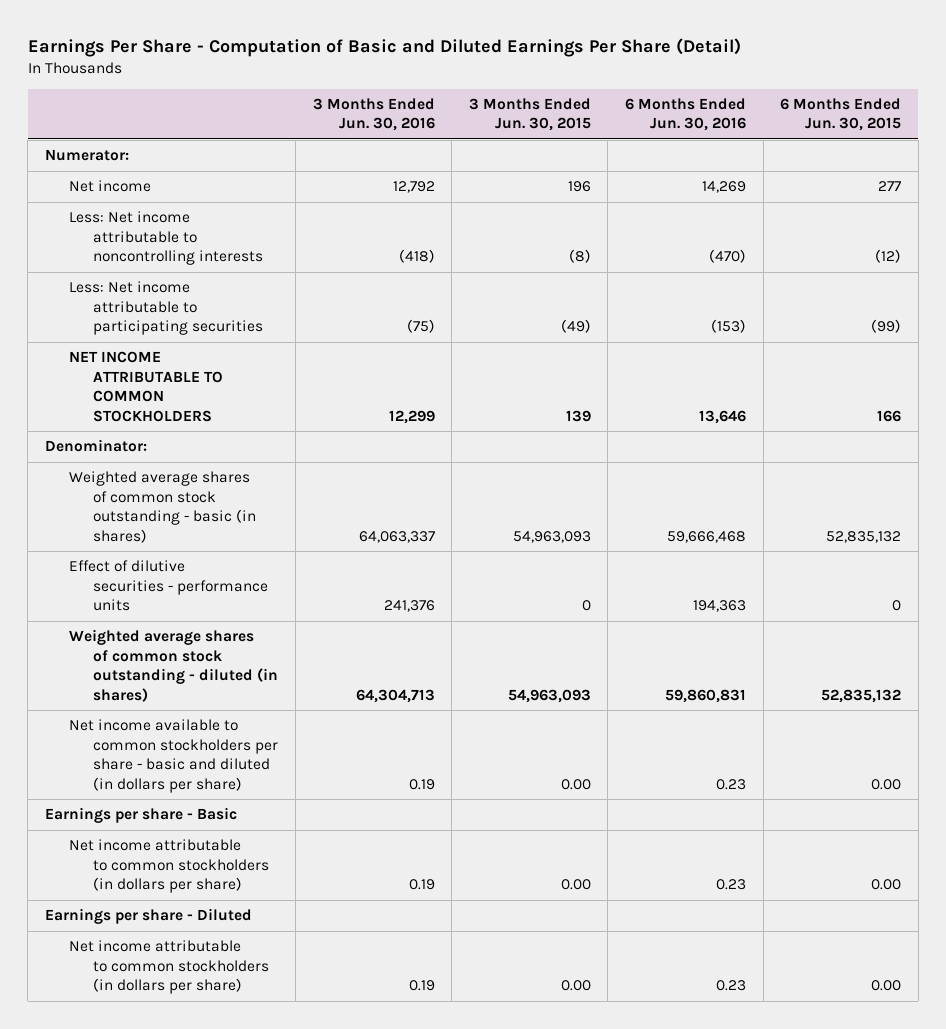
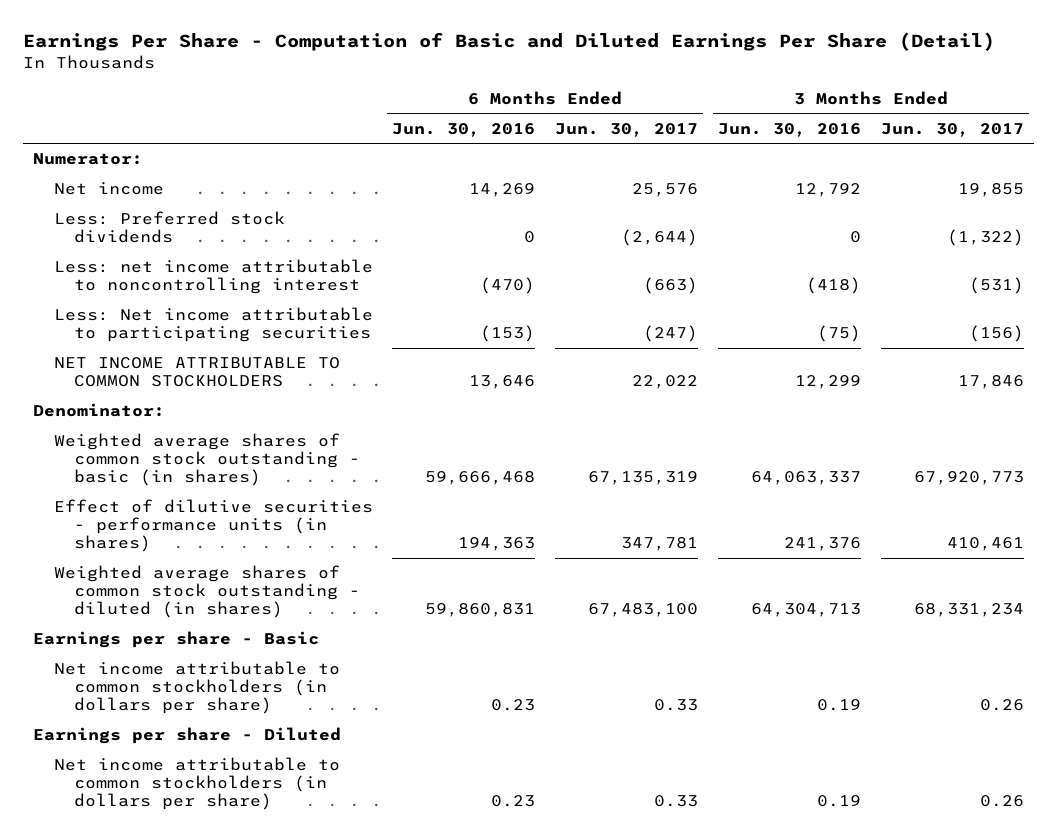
[468,97,591,132] 3 Months Ended Jun. 30, 2015 -> none
[780,97,902,132] 6 Months Ended Jun. 30, 2015 -> none
none -> [555,122,699,137] Jun. 30, 2017
none -> [880,122,1024,137] Jun. 30, 2017
none -> [53,211,285,244] Less: Preferred stock dividends
[69,211,264,266] Less: Net income attributable to noncontrolling interests -> [53,259,373,295] Less: net income attributable to noncontrolling interest
[69,560,269,612] Effect of dilutive securities - performance units -> [53,499,373,553] Effect of dilutive securities - performance units (in shares)
[69,719,279,793] Net income available to common stockholders per share - basic and diluted (in dollars per share) -> none

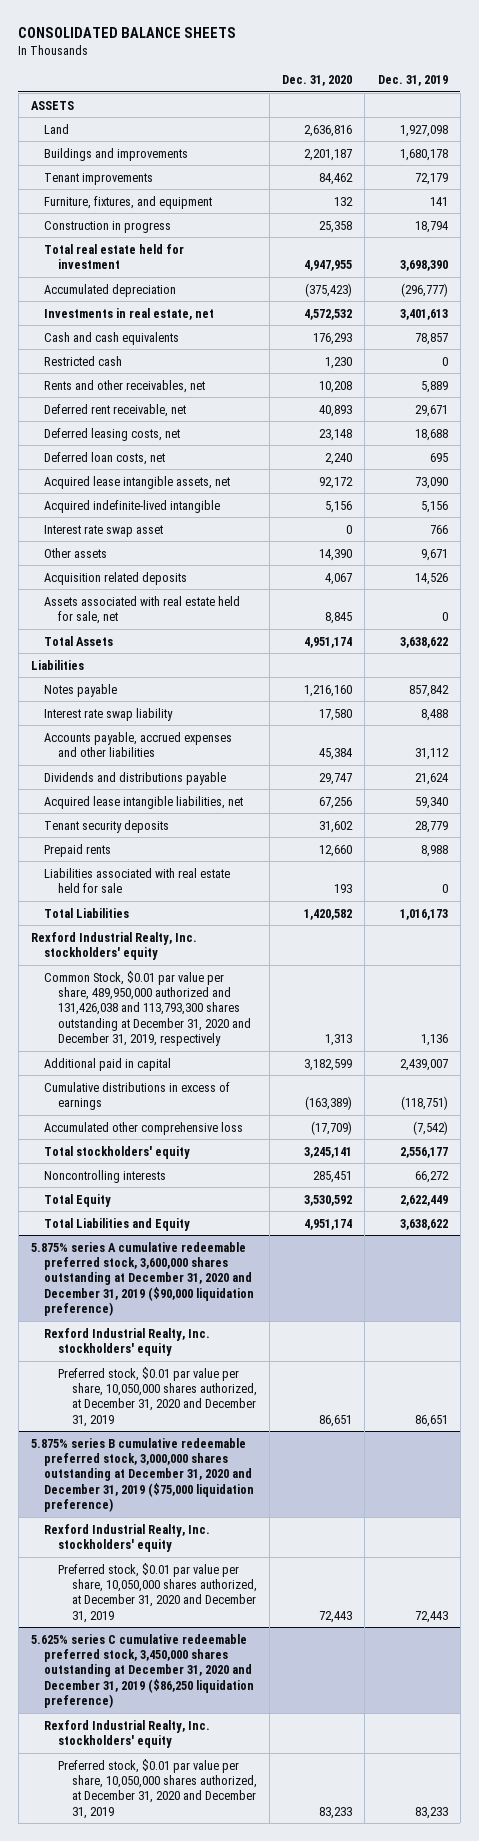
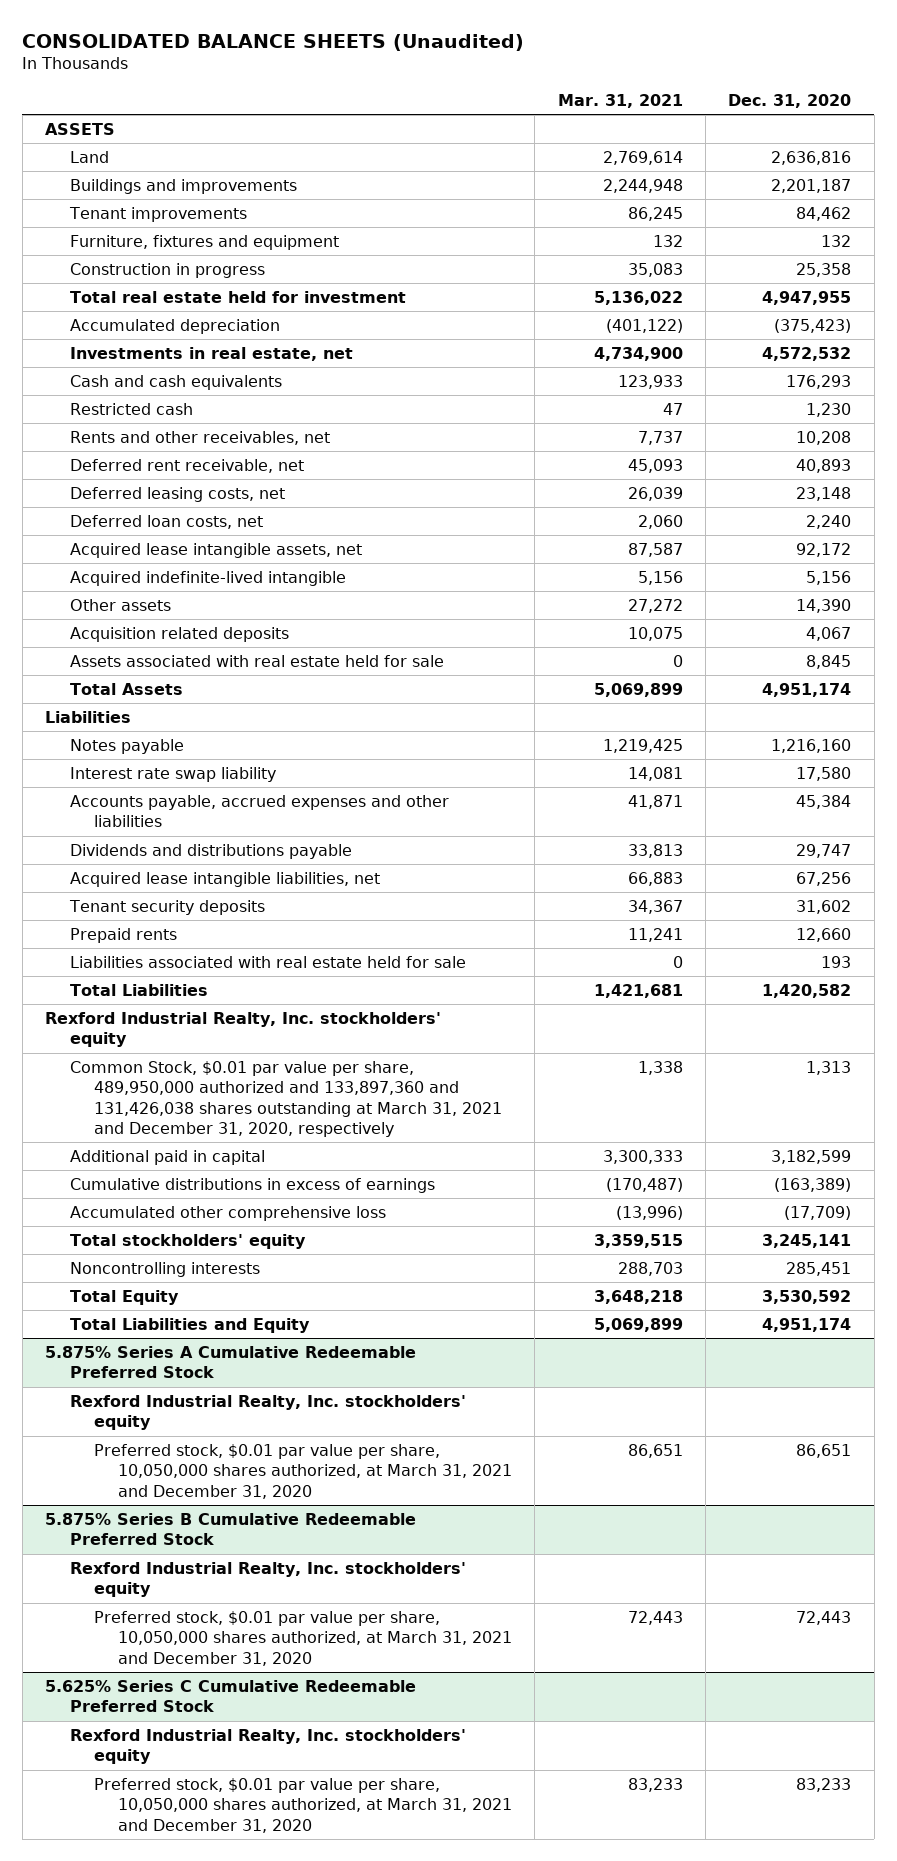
[18,26,237,38] CONSOLIDATED BALANCE SHEETS -> [22,33,525,51] CONSOLIDATED BALANCE SHEETS (Unaudited)
[377,74,448,86] Dec. 31, 2019 -> none
none -> [557,93,683,108] Mar. 31, 2021
[44,195,213,209] Furniture, fixtures, and equipment -> [69,235,339,251] Furniture, fixtures and equipment
[44,524,164,537] Interest rate swap asset -> none
[44,595,241,624] Assets associated with real estate held for sale, net -> [69,655,444,668] Assets associated with real estate held for sale
[44,970,252,1046] Common Stock, $0.01 par value per share, 489,950,000 authorized and 131,426,038 and 113,793,300 shares outstanding at December 31, 2020 and December 31, 2019, respectively -> [69,1061,502,1137] Common Stock, $0.01 par value per share, 489,950,000 authorized and 133,897,360 and 131,426,038 shares outstanding at March 31, 2021 and December 31, 2020, respectively
[30,1241,255,1316] 5.875% series A cumulative redeemable preferred stock, 3,600,000 shares outstanding at December 31, 2020 and December 31, 2019 ($90,000 liquidation preference) -> [45,1346,417,1379] 5.875% Series A Cumulative Redeemable Preferred Stock
[58,1366,257,1427] Preferred stock, $0.01 par value per share, 10,050,000 shares authorized, at December 31, 2020 and December 31, 2019 -> [93,1444,513,1499] Preferred stock, $0.01 par value per share, 10,050,000 shares authorized, at March 31, 2021 and December 31, 2020
[30,1437,255,1512] 5.875% series B cumulative redeemable preferred stock, 3,000,000 shares outstanding at December 31, 2020 and December 31, 2019 ($75,000 liquidation preference) -> [45,1513,417,1546] 5.875% Series B Cumulative Redeemable Preferred Stock
[58,1562,257,1623] Preferred stock, $0.01 par value per share, 10,050,000 shares authorized, at December 31, 2020 and December 31, 2019 -> [93,1611,513,1666] Preferred stock, $0.01 par value per share, 10,050,000 shares authorized, at March 31, 2021 and December 31, 2020
[30,1633,255,1708] 5.625% series C cumulative redeemable preferred stock, 3,450,000 shares outstanding at December 31, 2020 and December 31, 2019 ($86,250 liquidation preference) -> [45,1680,417,1713] 5.625% Series C Cumulative Redeemable Preferred Stock
[58,1758,257,1819] Preferred stock, $0.01 par value per share, 10,050,000 shares authorized, at December 31, 2020 and December 31, 2019 -> [93,1778,513,1833] Preferred stock, $0.01 par value per share, 10,050,000 shares authorized, at March 31, 2021 and December 31, 2020

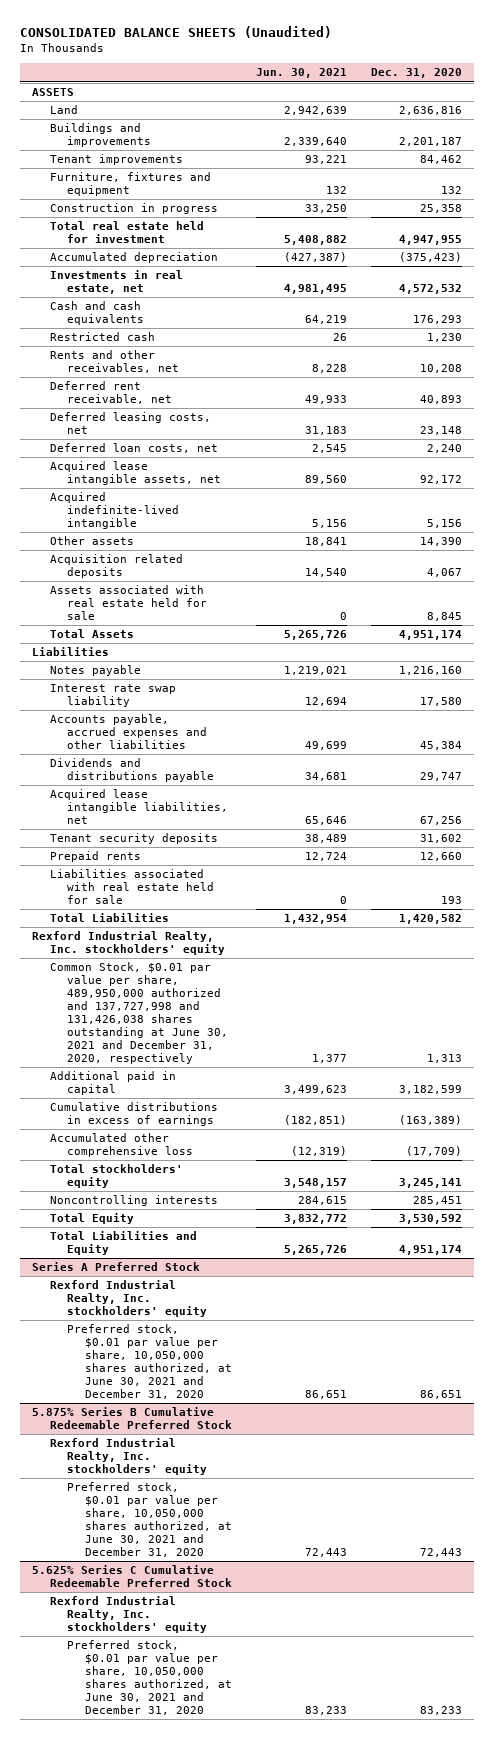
[557,93,683,108] Mar. 31, 2021 -> none
none -> [255,68,347,79] Jun. 30, 2021
[69,1061,502,1137] Common Stock, $0.01 par value per share, 489,950,000 authorized and 133,897,360 and 131,426,038 shares outstanding at March 31, 2021 and December 31, 2020, respectively -> [49,962,229,1064] Common Stock, $0.01 par value per share, 489,950,000 authorized and 137,727,998 and 131,426,038 shares outstanding at June 30, 2021 and December 31, 2020, respectively
[45,1346,417,1379] 5.875% Series A Cumulative Redeemable Preferred Stock -> [32,1262,201,1272] Series A Preferred Stock
[93,1444,513,1499] Preferred stock, $0.01 par value per share, 10,050,000 shares authorized, at March 31, 2021 and December 31, 2020 -> [67,1324,232,1400] Preferred stock, $0.01 par value per share, 10,050,000 shares authorized, at June 30, 2021 and December 31, 2020
[93,1611,513,1666] Preferred stock, $0.01 par value per share, 10,050,000 shares authorized, at March 31, 2021 and December 31, 2020 -> [67,1482,232,1558] Preferred stock, $0.01 par value per share, 10,050,000 shares authorized, at June 30, 2021 and December 31, 2020
[93,1778,513,1833] Preferred stock, $0.01 par value per share, 10,050,000 shares authorized, at March 31, 2021 and December 31, 2020 -> [67,1640,232,1716] Preferred stock, $0.01 par value per share, 10,050,000 shares authorized, at June 30, 2021 and December 31, 2020

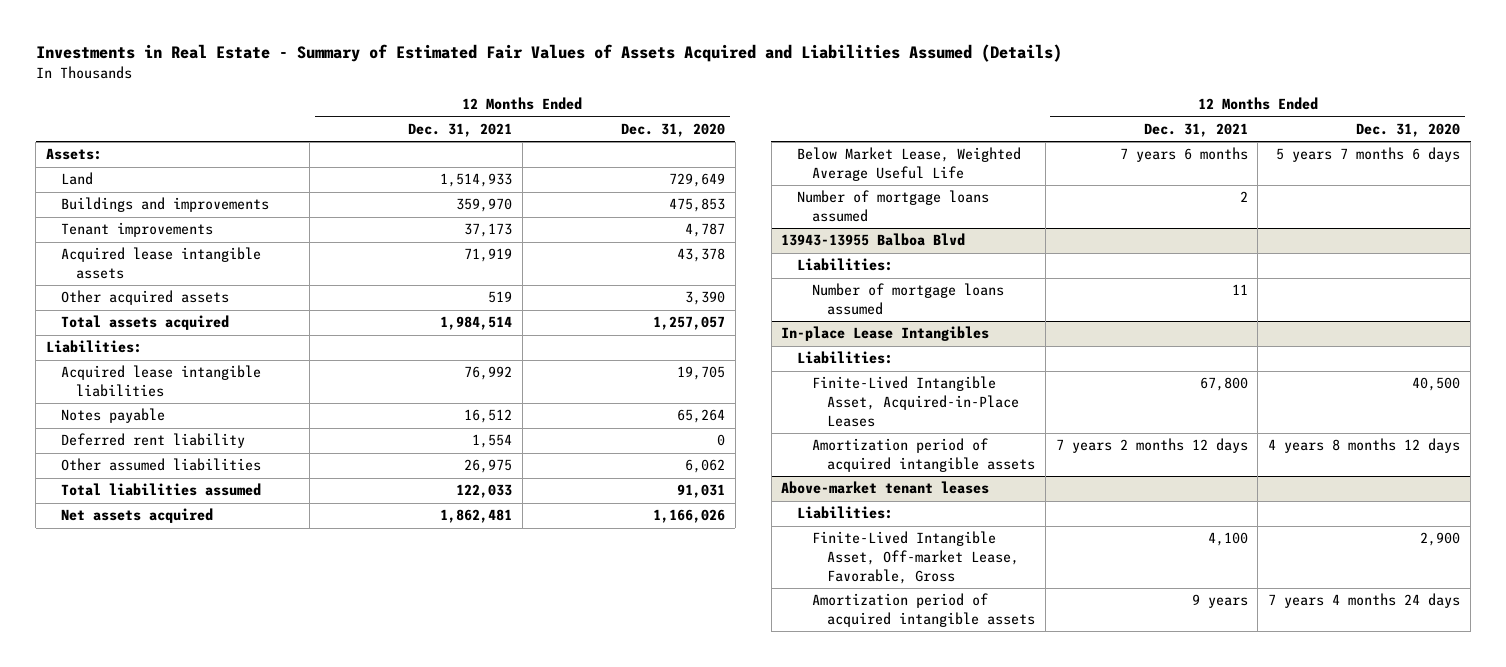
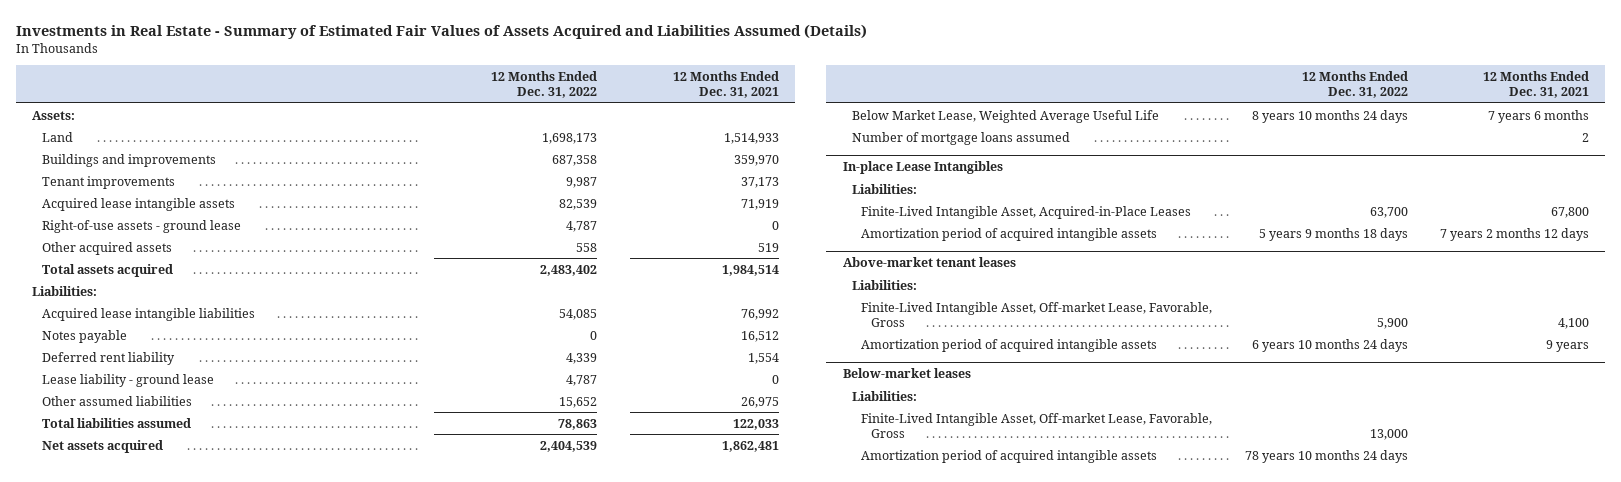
[620,122,725,137] Dec. 31, 2020 -> none
none -> [491,71,598,99] 12 Months Ended Dec. 31, 2022
none -> [41,219,241,233] Right-of-use assets - ground lease
none -> [41,373,214,387] Lease liability - ground lease
[781,233,966,247] 13943-13955 Balboa Blvd -> none
[796,258,893,272] Liabilities: -> none
[811,283,1004,315] Number of mortgage loans assumed -> none
none -> [842,368,971,379] Below-market leases
none -> [852,390,918,401] Liabilities:
none -> [861,412,1213,438] Finite-Lived Intangible Asset, Off-market Lease, Favorable, Gross
none -> [861,449,1158,463] Amortization period of acquired intangible assets

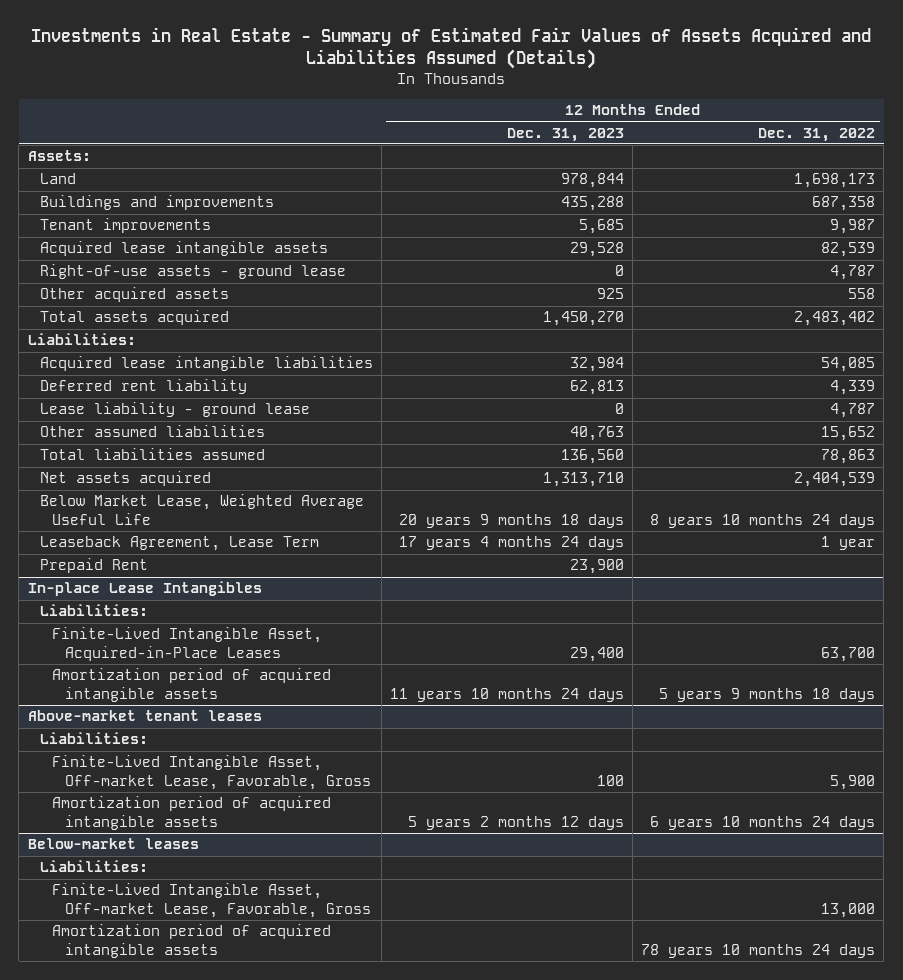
[672,71,779,99] 12 Months Ended Dec. 31, 2021 -> none
none -> [507,127,625,142] Dec. 31, 2023
[41,329,127,343] Notes payable -> none
[852,131,1071,145] Number of mortgage loans assumed -> none
none -> [39,536,319,552] Leaseback Agreement, Lease Term
none -> [39,558,148,574] Prepaid Rent

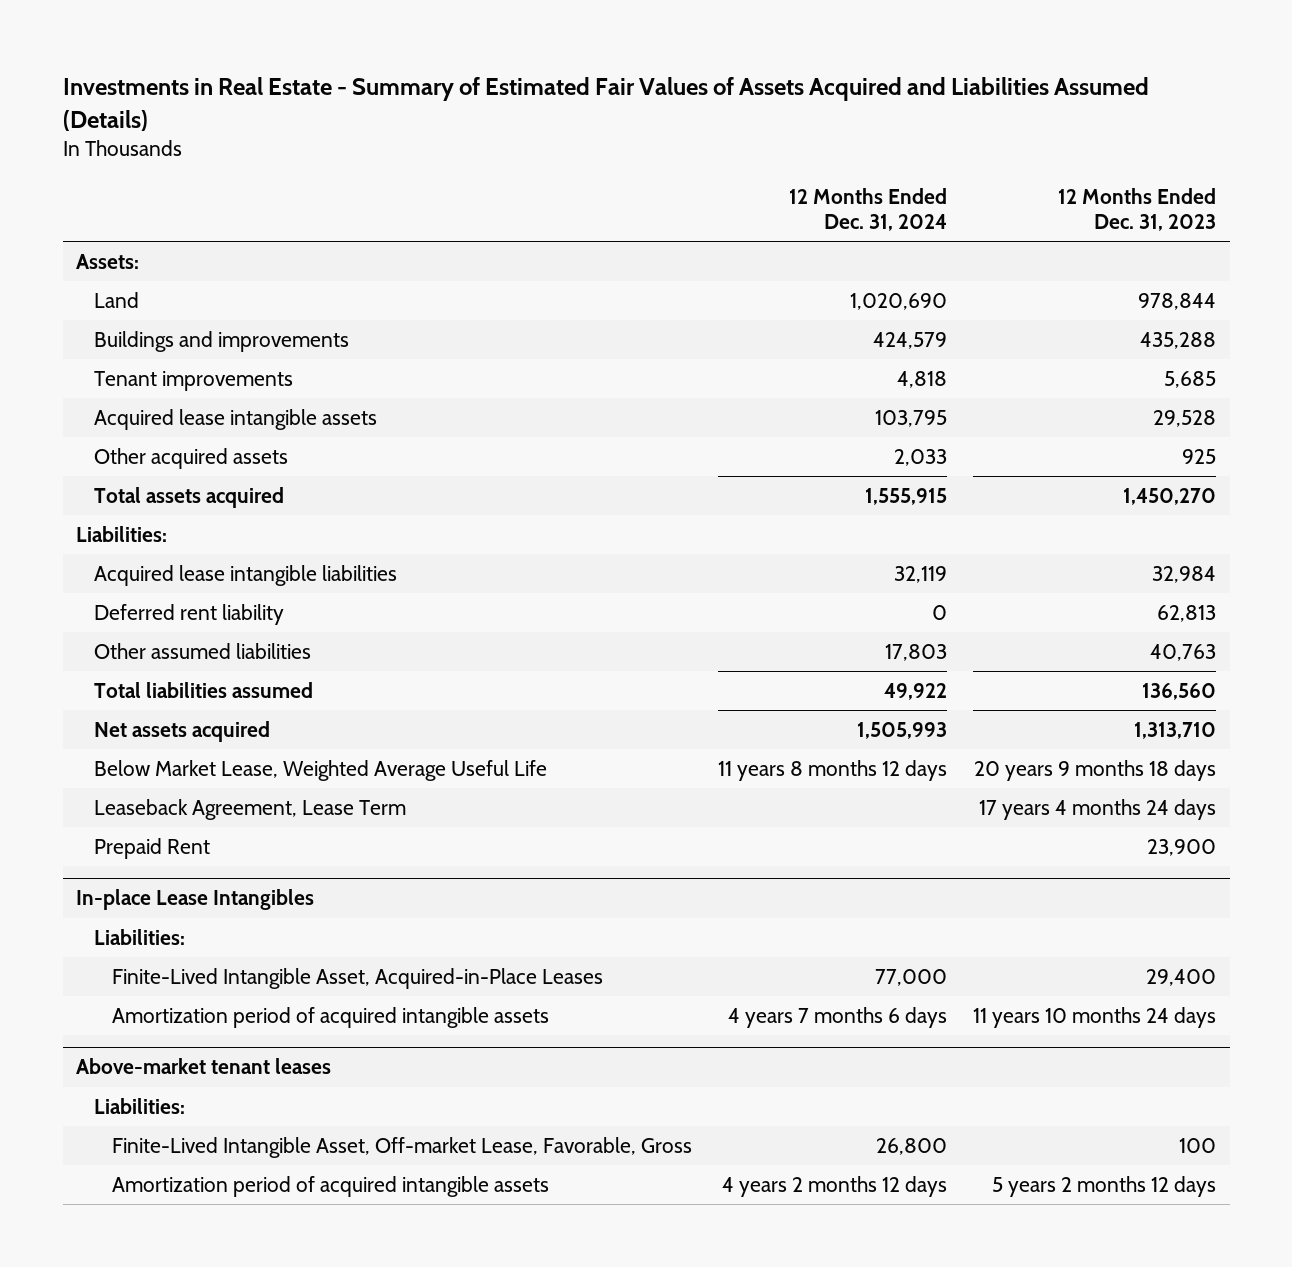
[758,127,876,142] Dec. 31, 2022 -> none
none -> [788,188,947,231] 12 Months Ended Dec. 31, 2024
[39,264,346,280] Right-of-use assets - ground lease -> none
[39,402,310,418] Lease liability - ground lease -> none
[27,838,199,850] Below-market leases -> none
[39,860,148,873] Liabilities: -> none
[52,883,371,918] Finite-Lived Intangible Asset, Off-market Lease, Favorable, Gross -> none
[52,924,332,958] Amortization period of acquired intangible assets -> none

